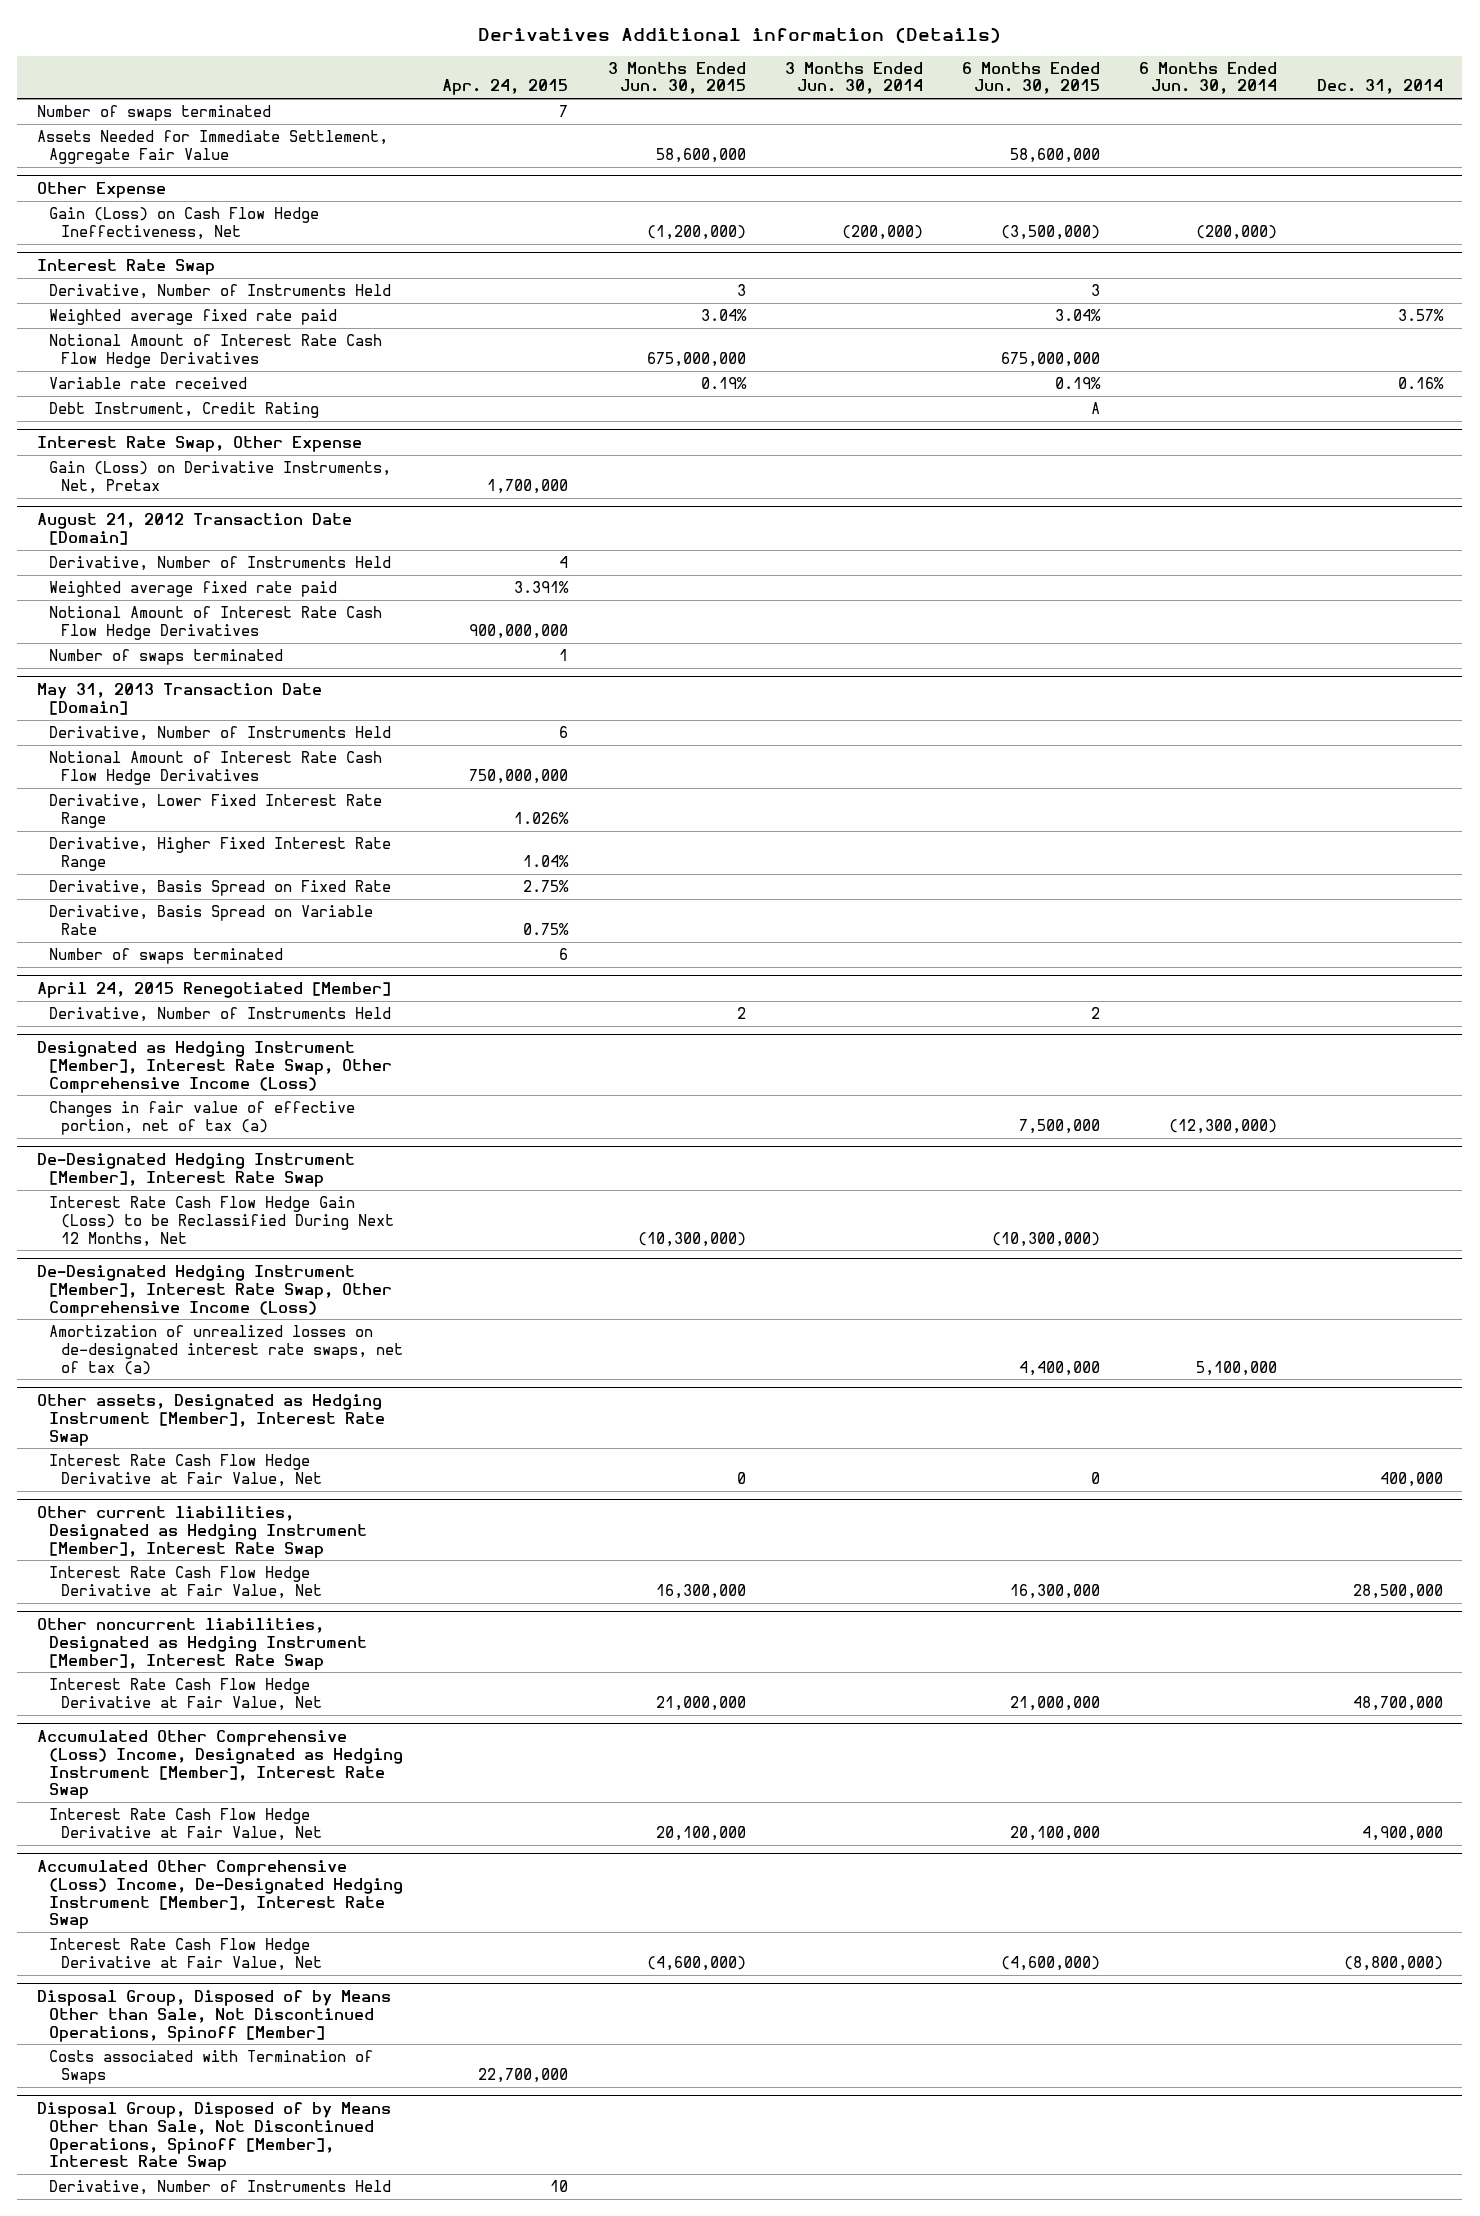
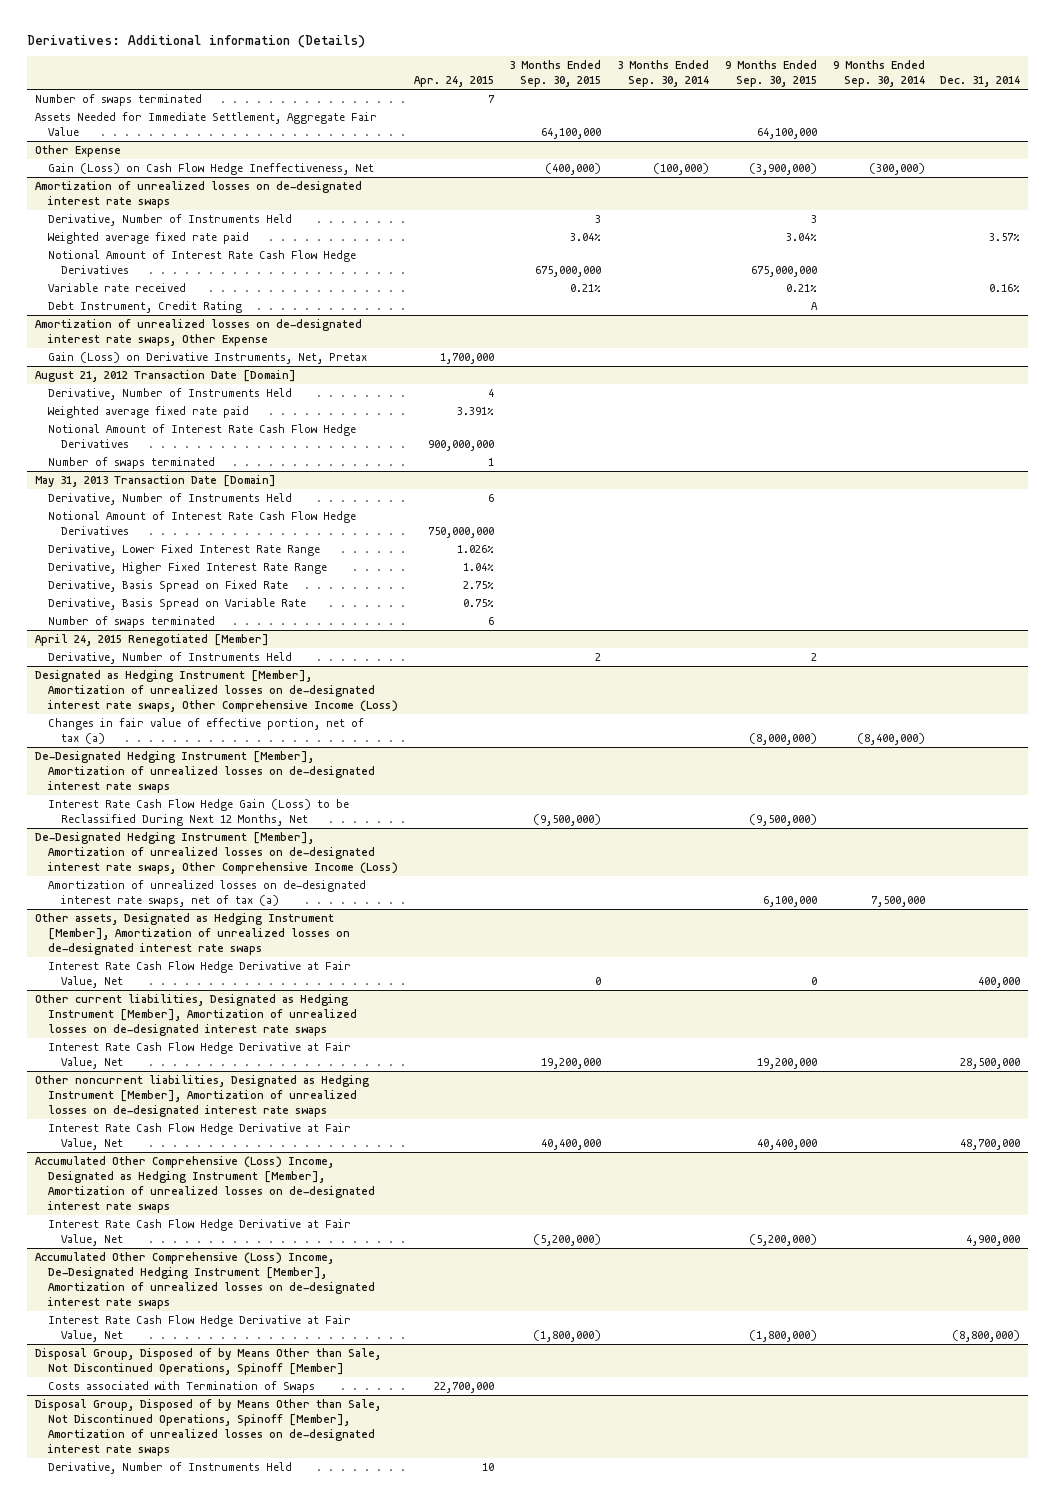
[477,26,1001,43] Derivatives Additional information (Details) -> [26,34,365,48] Derivatives: Additional information (Details)
[607,61,746,95] 3 Months Ended Jun. 30, 2015 -> none
[784,61,923,95] 3 Months Ended Jun. 30, 2014 -> none
[962,61,1101,95] 6 Months Ended Jun. 30, 2015 -> none
[1139,61,1278,95] 6 Months Ended Jun. 30, 2014 -> none
none -> [509,60,602,88] 3 Months Ended Sep. 30, 2015
none -> [617,60,710,88] 3 Months Ended Sep. 30, 2014
none -> [724,60,817,88] 9 Months Ended Sep. 30, 2015
none -> [832,60,925,88] 9 Months Ended Sep. 30, 2014
[36,259,215,276] Interest Rate Swap -> [34,180,362,208] Amortization of unrealized losses on de-designated interest rate swaps
[36,436,362,453] Interest Rate Swap, Other Expense -> [34,318,362,346] Amortization of unrealized losses on de-designated interest rate swaps, Other Expense
[36,1041,392,1093] Designated as Hedging Instrument [Member], Interest Rate Swap, Other Comprehensive Income (Loss) -> [34,669,398,713] Designated as Hedging Instrument [Member], Amortization of unrealized losses on de-designated interest rate swaps, Other Comprehensive Income (Loss)
[36,1153,355,1187] De-Designated Hedging Instrument [Member], Interest Rate Swap -> [34,750,375,794] De-Designated Hedging Instrument [Member], Amortization of unrealized losses on de-designated interest rate swaps
[36,1265,392,1317] De-Designated Hedging Instrument [Member], Interest Rate Swap, Other Comprehensive Income (Loss) -> [34,831,398,875] De-Designated Hedging Instrument [Member], Amortization of unrealized losses on de-designated interest rate swaps, Other Comprehensive Income (Loss)
[36,1394,385,1446] Other assets, Designated as Hedging Instrument [Member], Interest Rate Swap -> [34,912,350,956] Other assets, Designated as Hedging Instrument [Member], Amortization of unrealized losses on de-designated interest rate swaps
[36,1506,367,1558] Other current liabilities, Designated as Hedging Instrument [Member], Interest Rate Swap -> [34,993,357,1037] Other current liabilities, Designated as Hedging Instrument [Member], Amortization of unrealized losses on de-designated interest rate swaps
[36,1618,367,1670] Other noncurrent liabilities, Designated as Hedging Instrument [Member], Interest Rate Swap -> [34,1074,369,1118] Other noncurrent liabilities, Designated as Hedging Instrument [Member], Amortization of unrealized losses on de-designated interest rate swaps
[36,1730,403,1800] Accumulated Other Comprehensive (Loss) Income, Designated as Hedging Instrument [Member], Interest Rate Swap -> [34,1155,375,1214] Accumulated Other Comprehensive (Loss) Income, Designated as Hedging Instrument [Member], Amortization of unrealized losses on de-designated interest rate swaps
[36,1860,403,1930] Accumulated Other Comprehensive (Loss) Income, De-Designated Hedging Instrument [Member], Interest Rate Swap -> [34,1251,375,1310] Accumulated Other Comprehensive (Loss) Income, De-Designated Hedging Instrument [Member], Amortization of unrealized losses on de-designated interest rate swaps
[36,2102,391,2172] Disposal Group, Disposed of by Means Other than Sale, Not Discontinued Operations, Spinoff [Member], Interest Rate Swap -> [34,1398,381,1457] Disposal Group, Disposed of by Means Other than Sale, Not Discontinued Operations, Spinoff [Member], Amortization of unrealized losses on de-designated interest rate swaps

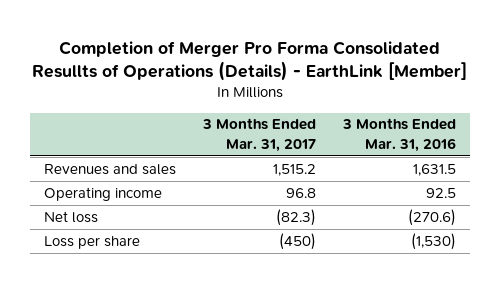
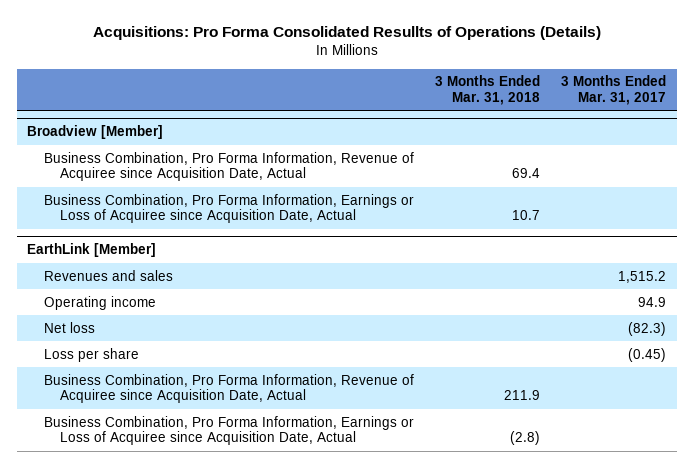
[32,40,468,82] Completion of Merger Pro Forma Consolidated Resullts of Operations (Details) - EarthLink [Member] -> [92,26,601,41] Acquisitions: Pro Forma Consolidated Resullts of Operations (Details)
[342,118,457,153] 3 Months Ended Mar. 31, 2016 -> none
none -> [435,75,541,105] 3 Months Ended Mar. 31, 2018
none -> [27,125,164,140] Broadview [Member]
none -> [43,151,414,182] Business Combination, Pro Forma Information, Revenue of Acquiree since Acquisition Date, Actual
none -> [43,193,414,224] Business Combination, Pro Forma Information, Earnings or Loss of Acquiree since Acquisition Date, Actual
none -> [27,243,157,258] EarthLink [Member]
[286,187,317,198] 96.8 -> [638,296,667,307] 94.9
[279,232,317,250] (450) -> [628,347,667,362] (0.45)
none -> [43,373,414,404] Business Combination, Pro Forma Information, Revenue of Acquiree since Acquisition Date, Actual
none -> [43,415,414,446] Business Combination, Pro Forma Information, Earnings or Loss of Acquiree since Acquisition Date, Actual

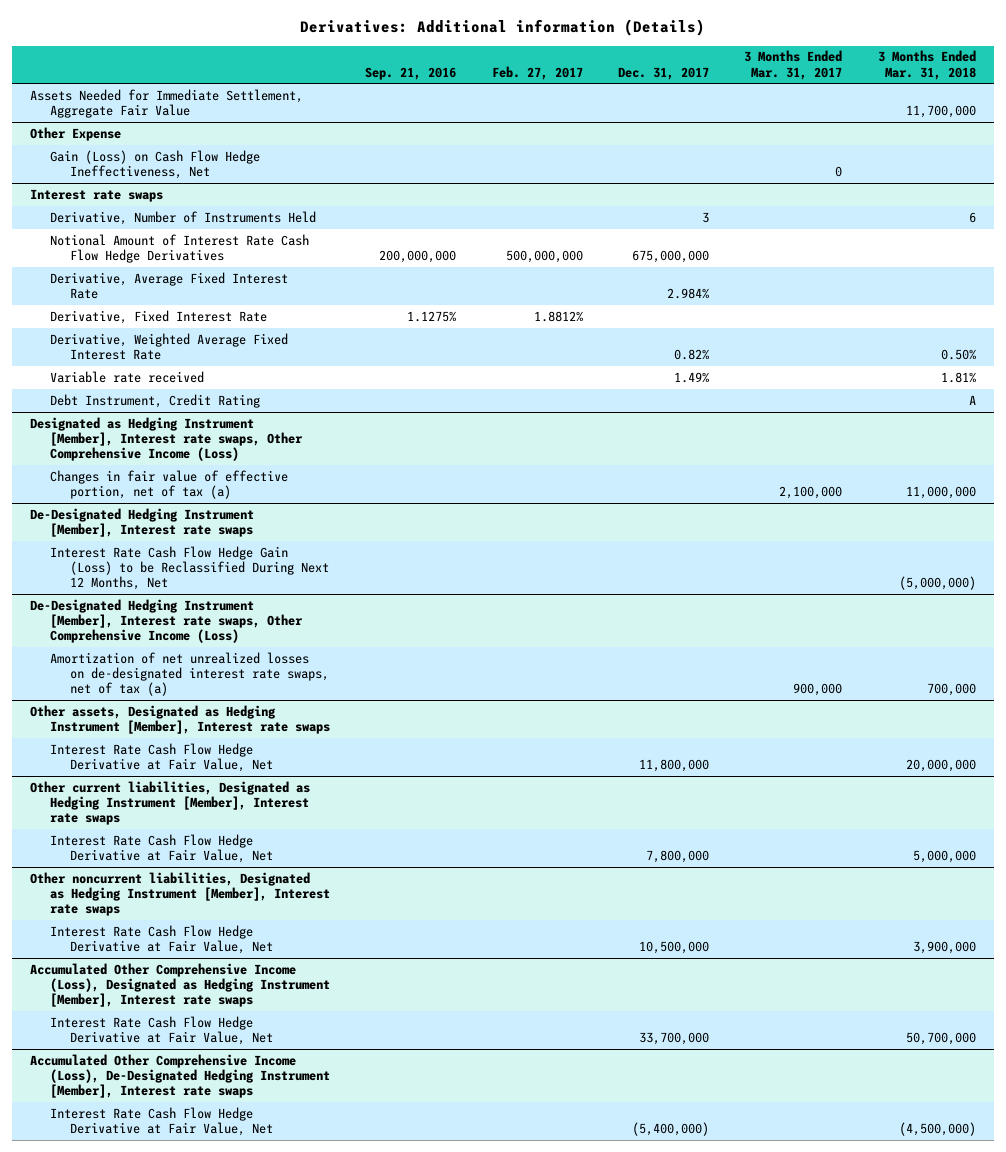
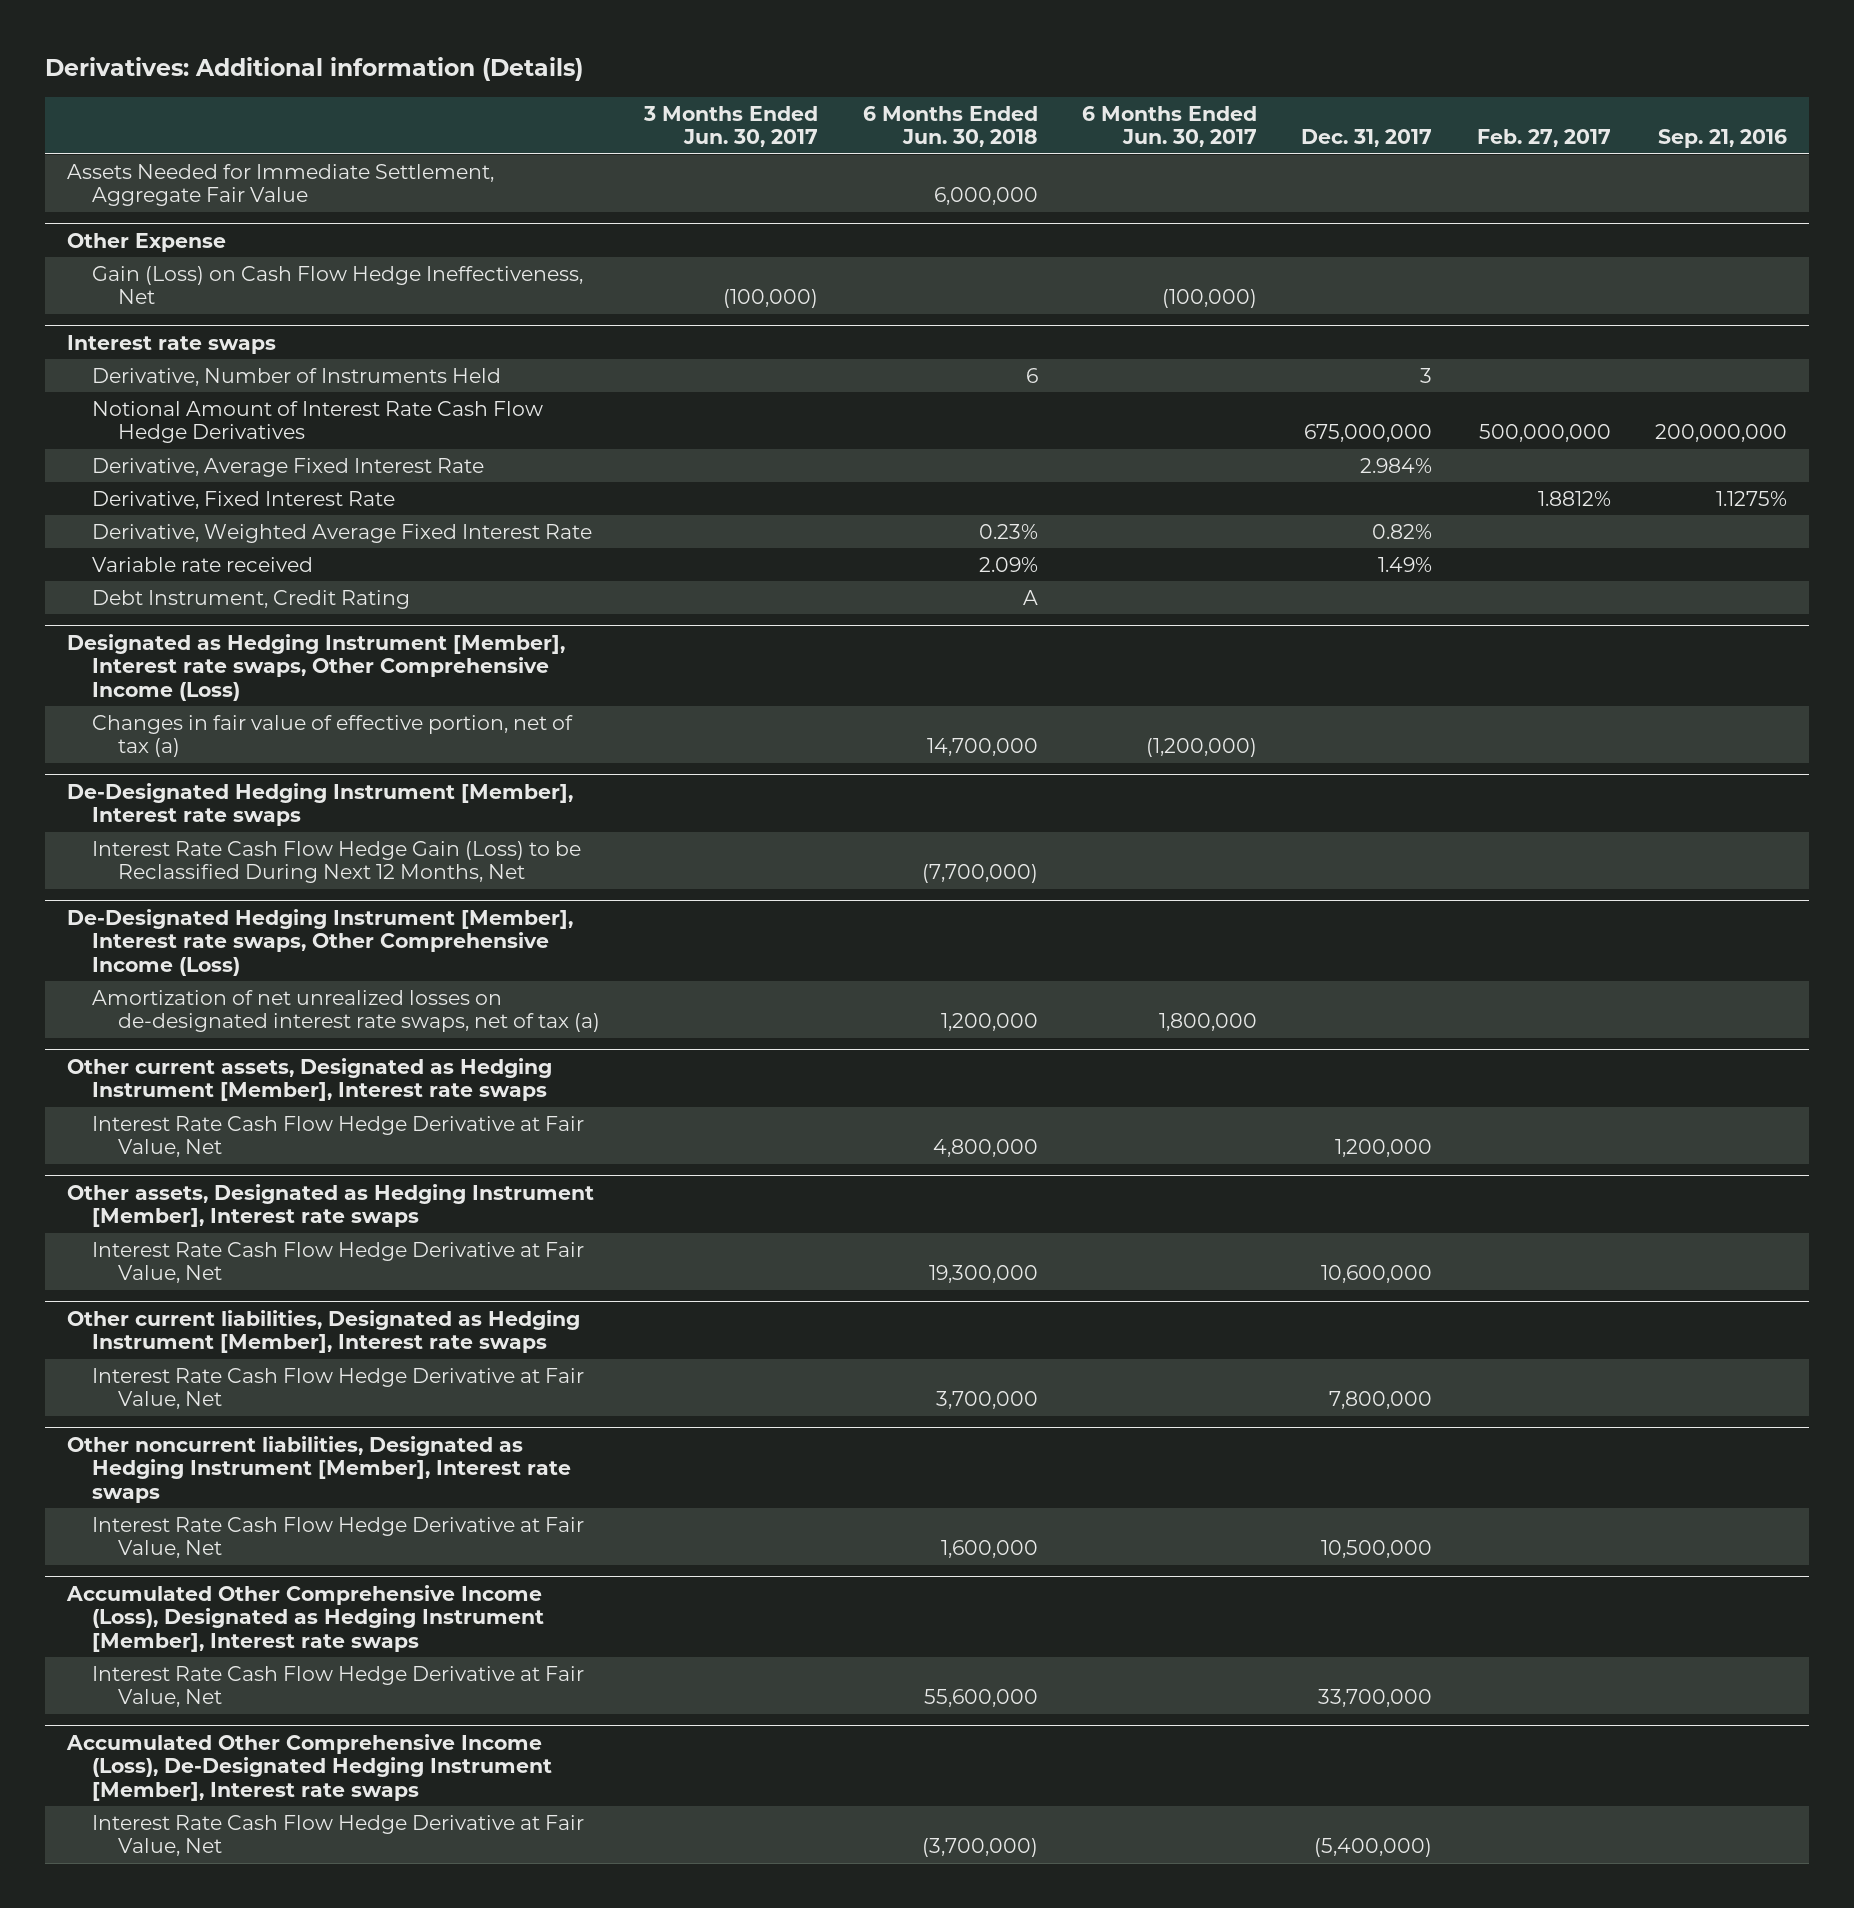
[744,50,843,80] 3 Months Ended Mar. 31, 2017 -> none
[877,50,976,80] 3 Months Ended Mar. 31, 2018 -> none
none -> [643,105,819,148] 3 Months Ended Jun. 30, 2017
none -> [862,105,1038,148] 6 Months Ended Jun. 30, 2018
none -> [1081,105,1257,148] 6 Months Ended Jun. 30, 2017
none -> [67,1057,553,1102] Other current assets, Designated as Hedging Instrument [Member], Interest rate swaps
none -> [92,1115,585,1158] Interest Rate Cash Flow Hedge Derivative at Fair Value, Net
[639,759,710,773] 11,800,000 -> [1321,1265,1433,1284] 10,600,000

